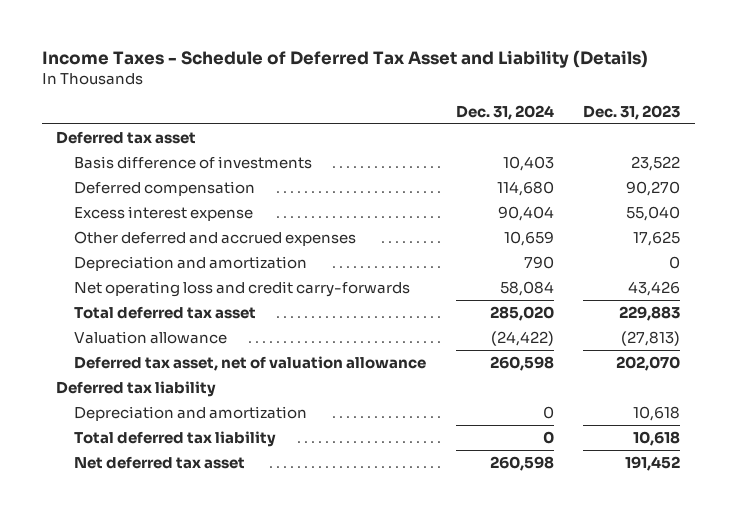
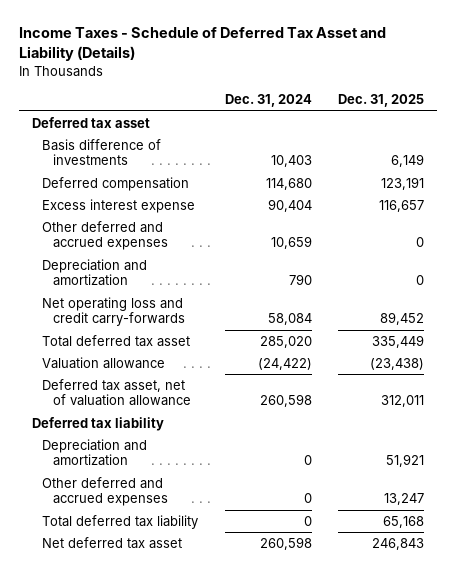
[583,104,681,120] Dec. 31, 2023 -> none
none -> [337,94,424,108] Dec. 31, 2025
none -> [42,476,168,507] Other deferred and accrued expenses

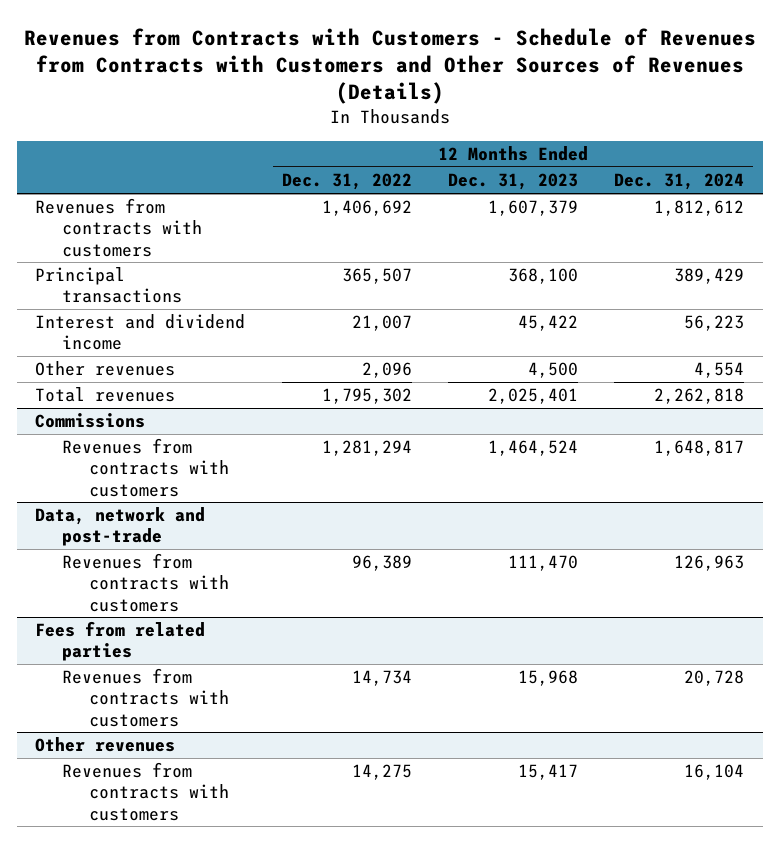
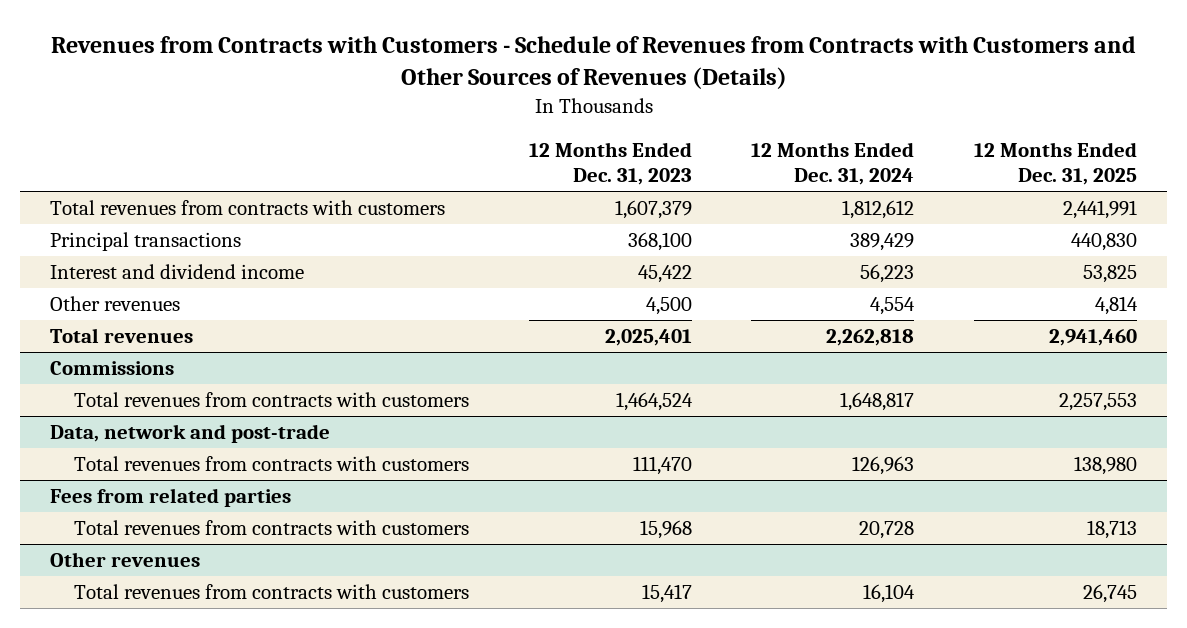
[281,173,412,191] Dec. 31, 2022 -> none
none -> [973,141,1137,186] 12 Months Ended Dec. 31, 2025
[35,198,203,257] Revenues from contracts with customers -> [50,199,446,215] Total revenues from contracts with customers
[62,438,229,497] Revenues from contracts with customers -> [74,391,470,407] Total revenues from contracts with customers
[62,553,229,612] Revenues from contracts with customers -> [74,455,470,471] Total revenues from contracts with customers
[62,668,229,727] Revenues from contracts with customers -> [74,519,470,535] Total revenues from contracts with customers
[62,762,229,821] Revenues from contracts with customers -> [74,583,470,599] Total revenues from contracts with customers

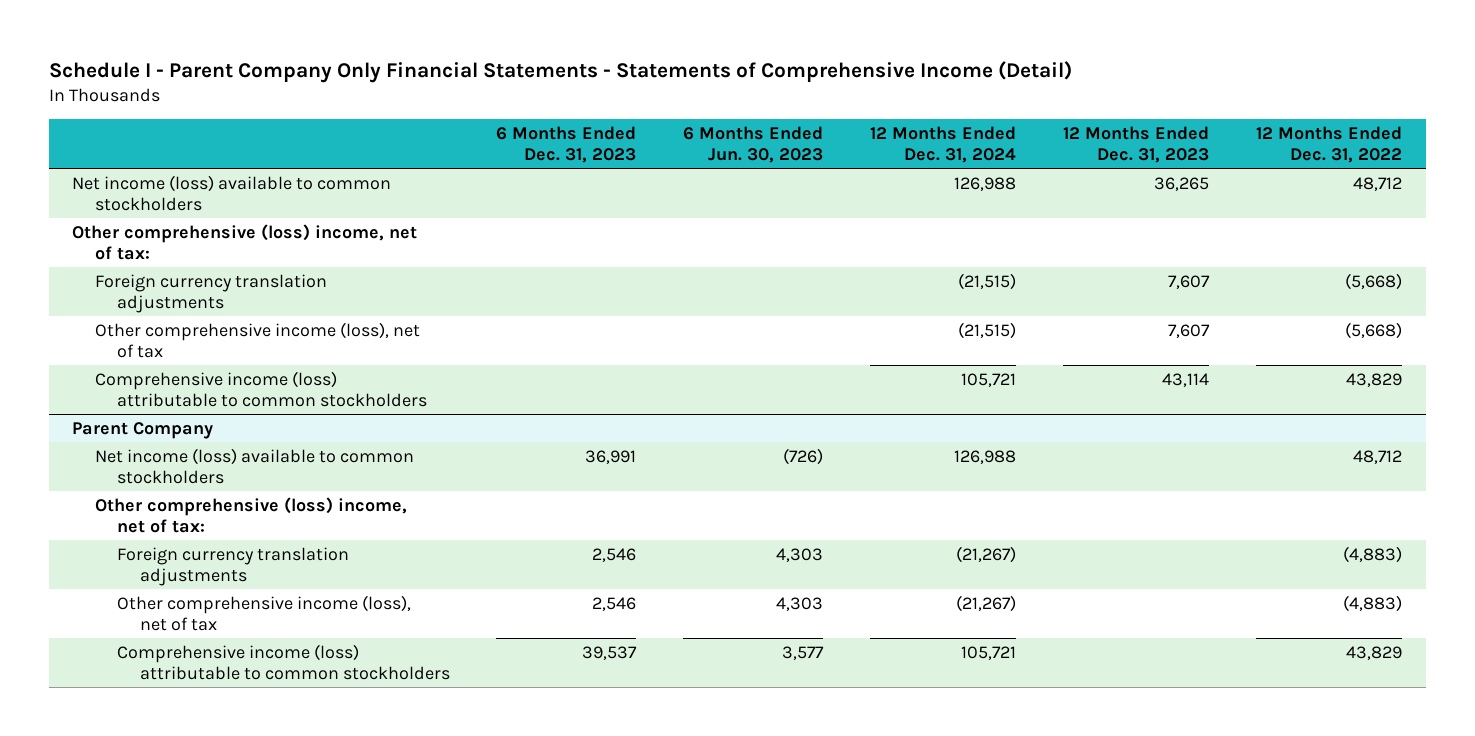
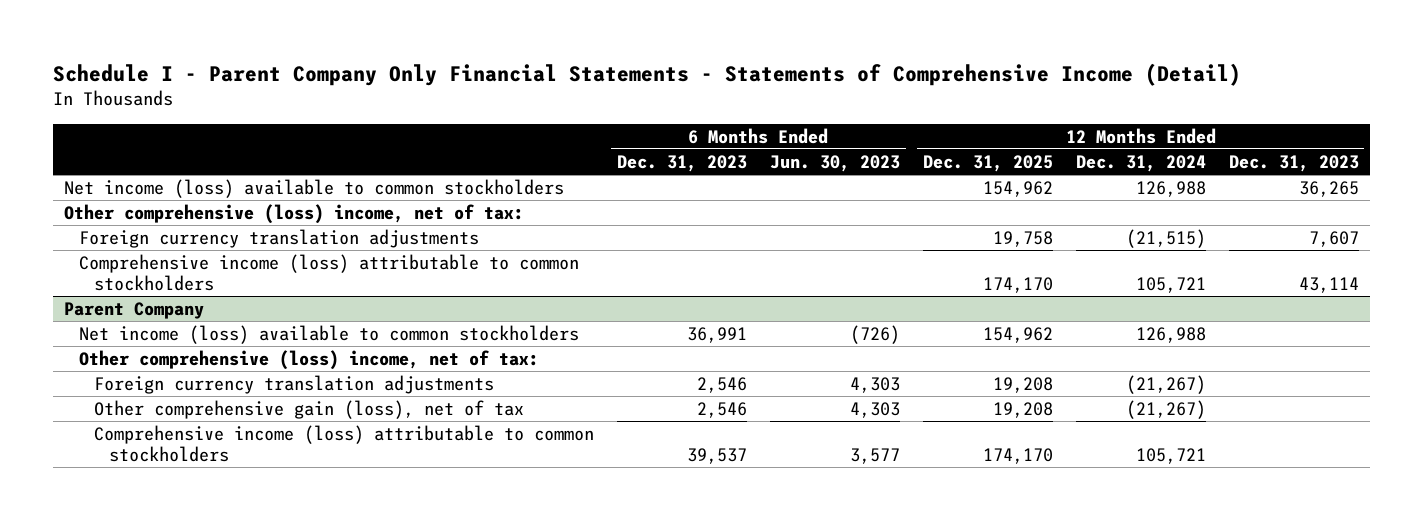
[1256,125,1403,164] 12 Months Ended Dec. 31, 2022 -> none
none -> [922,155,1053,173] Dec. 31, 2025
[94,321,420,358] Other comprehensive income (loss), net of tax -> none
[117,594,412,631] Other comprehensive income (loss), net of tax -> [93,400,524,420] Other comprehensive gain (loss), net of tax

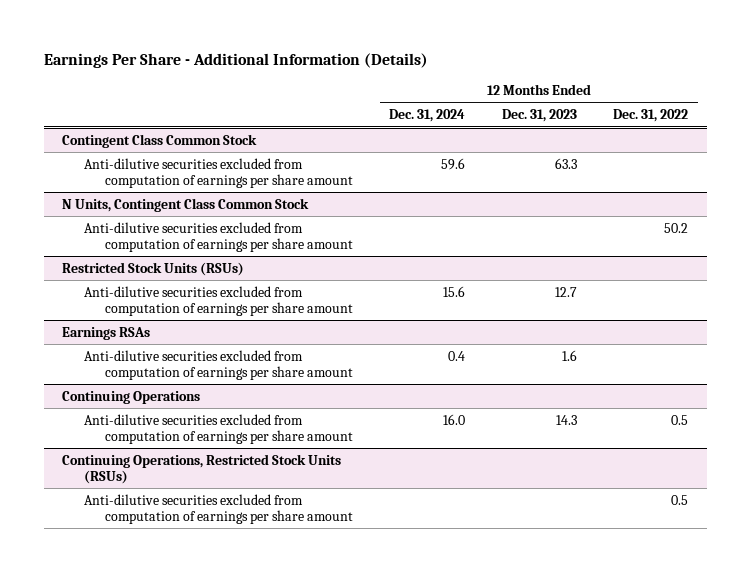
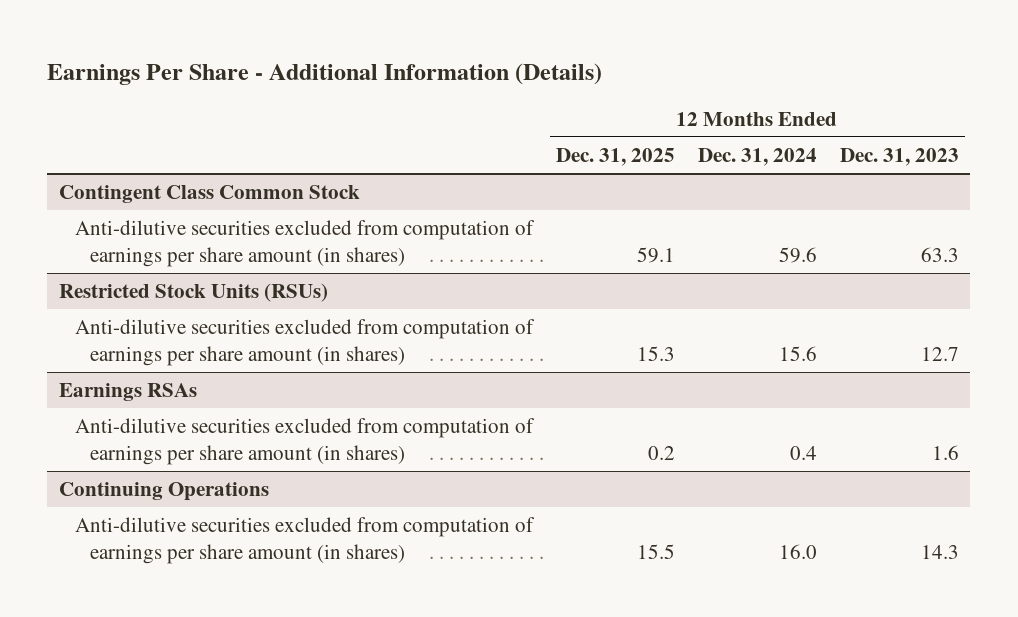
[613,109,689,123] Dec. 31, 2022 -> none
none -> [555,147,675,166] Dec. 31, 2025
[62,197,310,212] N Units, Contingent Class Common Stock -> none
[83,221,353,252] Anti-dilutive securities excluded from computation of earnings per share amount -> none
[83,157,353,188] Anti-dilutive securities excluded from computation of earnings per share amount -> [74,220,535,268] Anti-dilutive securities excluded from computation of earnings per share amount (in shares)
[83,285,353,316] Anti-dilutive securities excluded from computation of earnings per share amount -> [74,319,535,367] Anti-dilutive securities excluded from computation of earnings per share amount (in shares)
[83,349,353,380] Anti-dilutive securities excluded from computation of earnings per share amount -> [74,418,535,466] Anti-dilutive securities excluded from computation of earnings per share amount (in shares)
[62,453,342,484] Continuing Operations, Restricted Stock Units (RSUs) -> none
[83,493,353,524] Anti-dilutive securities excluded from computation of earnings per share amount -> none
[83,413,353,444] Anti-dilutive securities excluded from computation of earnings per share amount -> [74,517,535,565] Anti-dilutive securities excluded from computation of earnings per share amount (in shares)

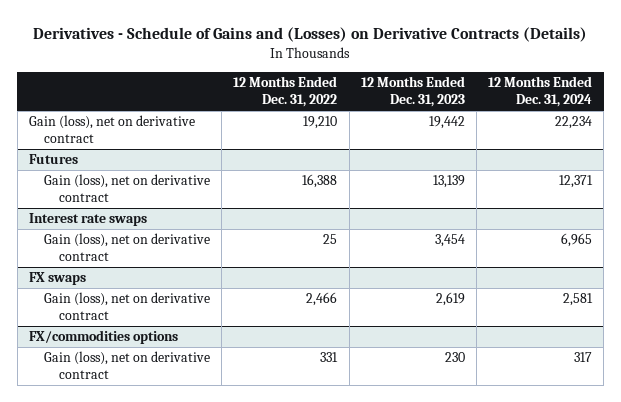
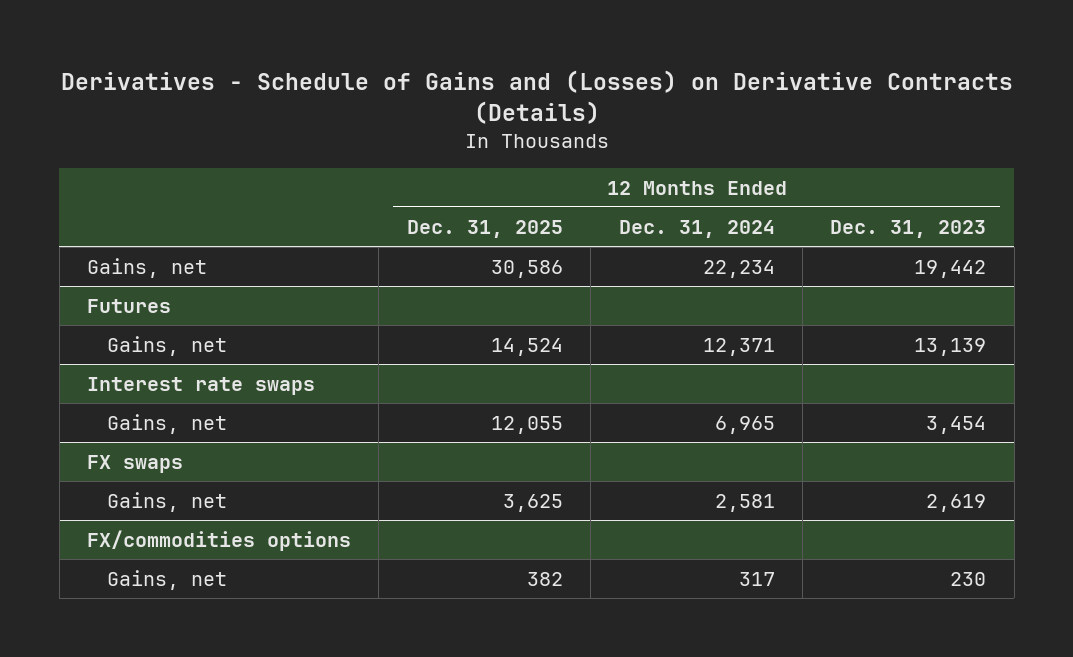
[233,76,338,108] 12 Months Ended Dec. 31, 2022 -> none
none -> [406,219,563,238] Dec. 31, 2025
[28,115,195,144] Gain (loss), net on derivative contract -> [87,257,208,278] Gains, net
[43,174,210,203] Gain (loss), net on derivative contract -> [106,335,227,356] Gains, net
[43,233,210,262] Gain (loss), net on derivative contract -> [106,413,227,434] Gains, net
[43,292,210,321] Gain (loss), net on derivative contract -> [106,491,227,512] Gains, net
[43,351,210,380] Gain (loss), net on derivative contract -> [106,569,227,590] Gains, net

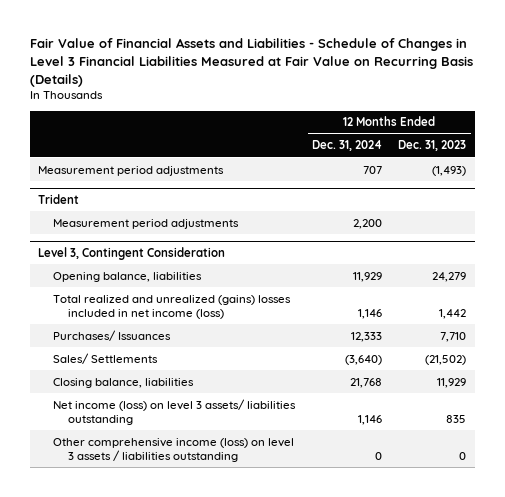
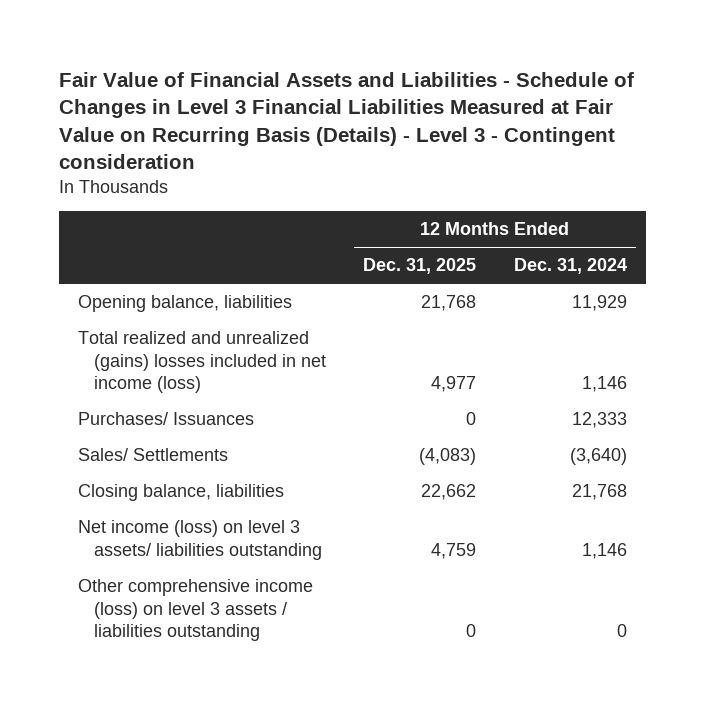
[30,37,474,87] Fair Value of Financial Assets and Liabilities - Schedule of Changes in Level 3 Financial Liabilities Measured at Fair Value on Recurring Basis (Details) -> [59,71,635,170] Fair Value of Financial Assets and Liabilities - Schedule of Changes in Level 3 Financial Liabilities Measured at Fair Value on Recurring Basis (Details) - Level 3 - Contingent consideration
[398,140,467,152] Dec. 31, 2023 -> none
none -> [363,258,477,275] Dec. 31, 2025
[38,165,225,176] Measurement period adjustments -> none
[38,193,80,204] Trident -> none
[53,218,240,229] Measurement period adjustments -> none
[38,246,226,260] Level 3, Contingent Consideration -> none

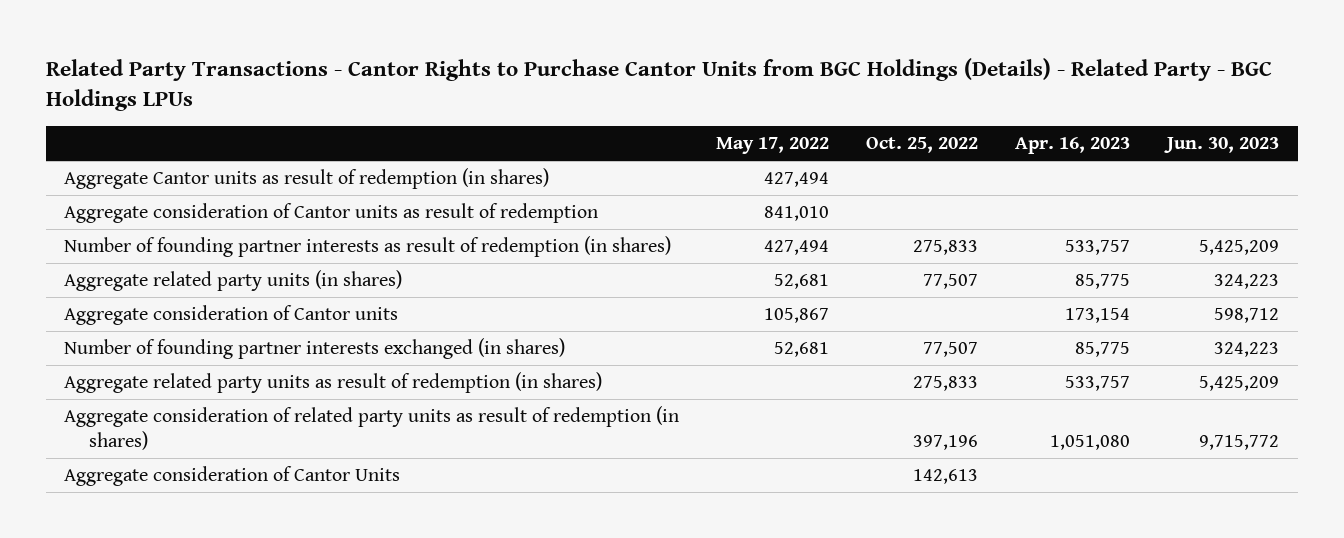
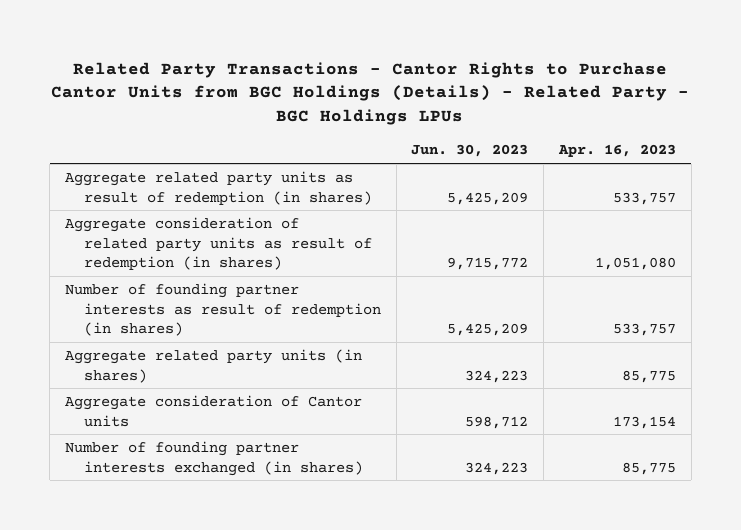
[716,137,830,155] May 17, 2022 -> none
[866,137,979,154] Oct. 25, 2022 -> none
[64,168,550,190] Aggregate Cantor units as result of redemption (in shares) -> none
[64,203,599,224] Aggregate consideration of Cantor units as result of redemption -> none
[64,372,603,394] Aggregate related party units as result of redemption (in shares) -> [64,170,372,205] Aggregate related party units as result of redemption (in shares)
[64,406,680,450] Aggregate consideration of related party units as result of redemption (in shares) -> [64,216,372,271] Aggregate consideration of related party units as result of redemption (in shares)
[64,466,401,487] Aggregate consideration of Cantor Units -> none

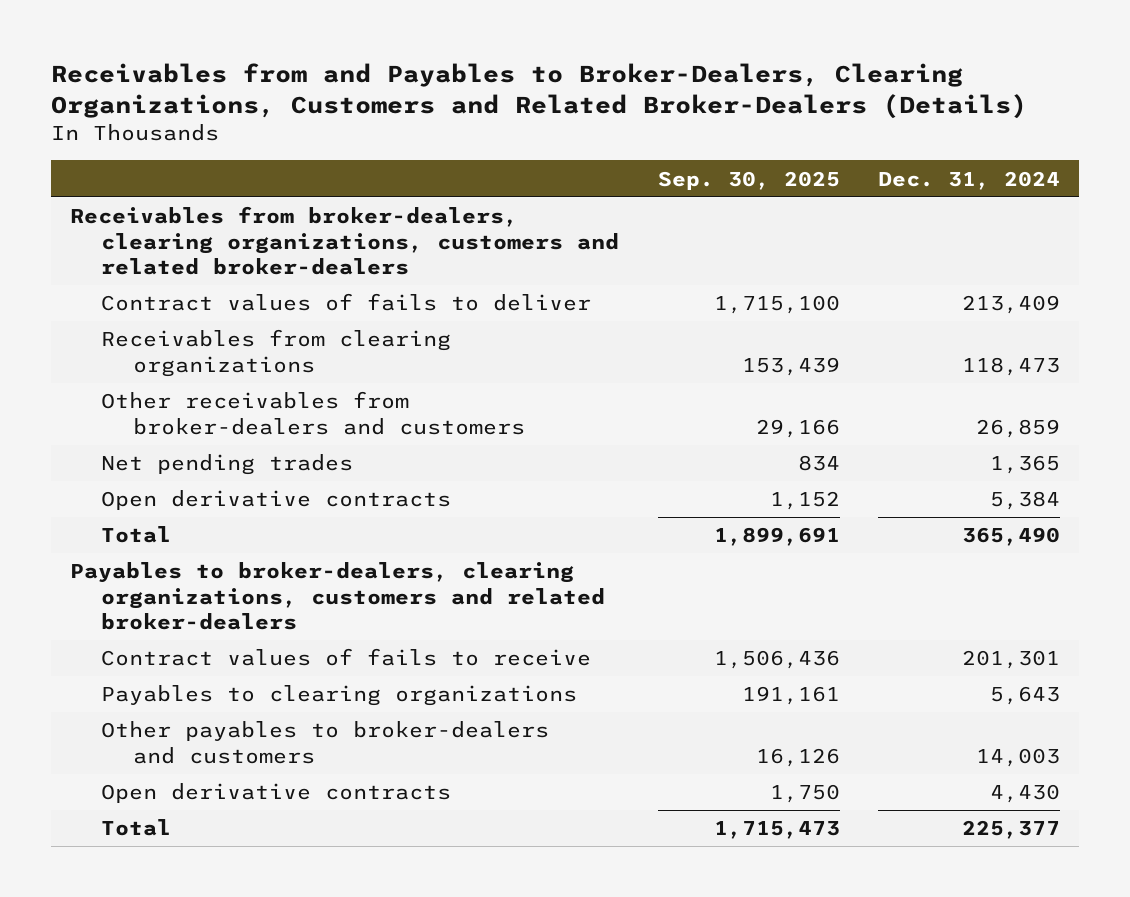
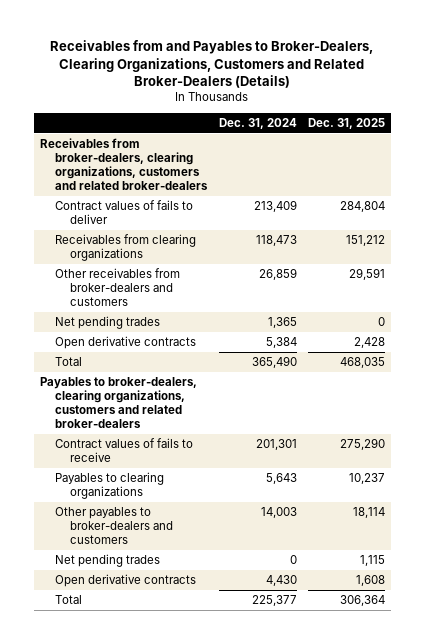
[657,170,840,190] Sep. 30, 2025 -> none
none -> [308,117,386,129] Dec. 31, 2025
none -> [54,554,160,568] Net pending trades

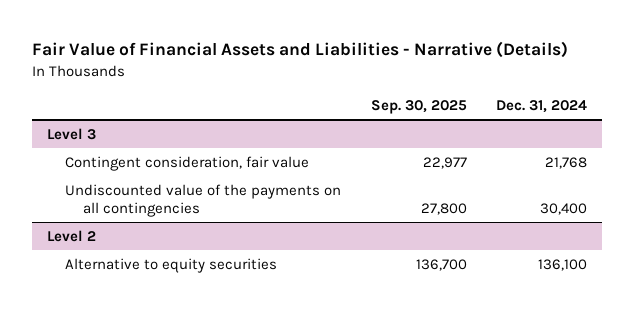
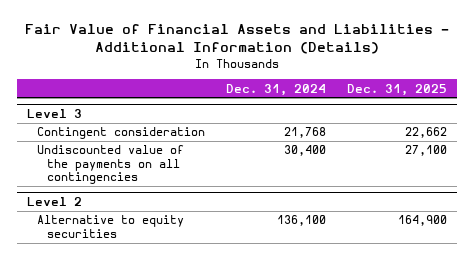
[31,41,568,59] Fair Value of Financial Assets and Liabilities - Narrative (Details) -> [25,24,450,55] Fair Value of Financial Assets and Liabilities - Additional Information (Details)
[370,99,467,114] Sep. 30, 2025 -> none
none -> [346,83,447,96] Dec. 31, 2025
[64,155,309,171] Contingent consideration, fair value -> [37,127,206,140] Contingent consideration

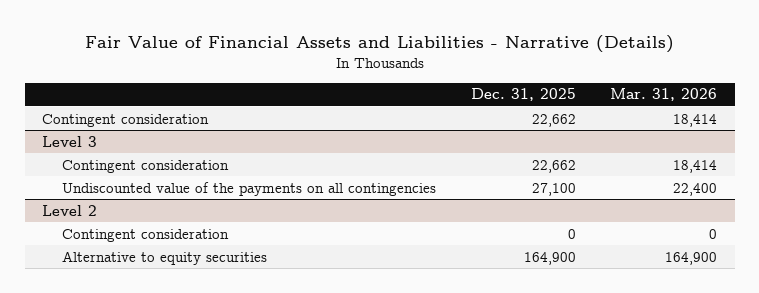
[25,24,450,55] Fair Value of Financial Assets and Liabilities - Additional Information (Details) -> [84,34,674,53] Fair Value of Financial Assets and Liabilities - Narrative (Details)
[225,83,326,96] Dec. 31, 2024 -> none
none -> [610,88,718,102] Mar. 31, 2026
none -> [42,113,210,127] Contingent consideration
none -> [61,228,229,242] Contingent consideration

